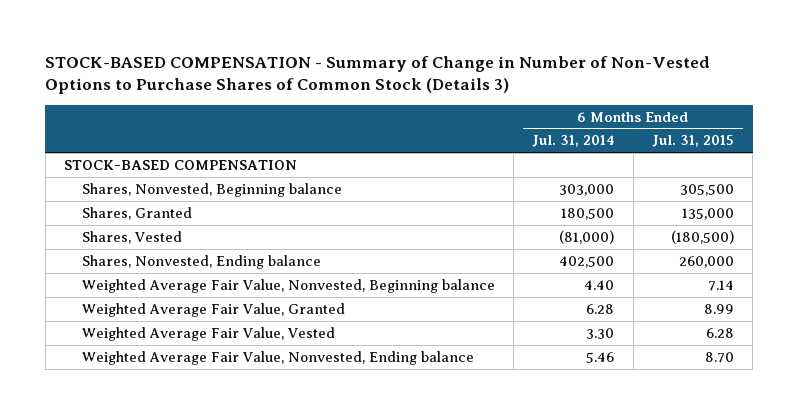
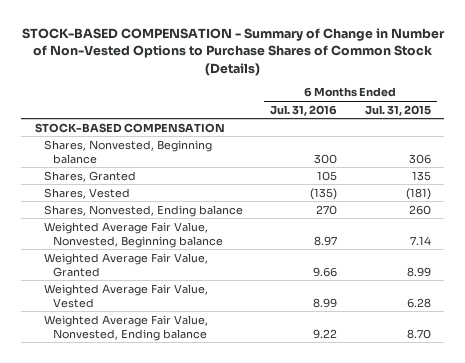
[45,55,711,95] STOCK-BASED COMPENSATION - Summary of Change in Number of Non-Vested Options to Purchase Shares of Common Stock (Details 3) -> [21,28,445,76] STOCK-BASED COMPENSATION - Summary of Change in Number of Non-Vested Options to Purchase Shares of Common Stock (Details)
[532,135,615,148] Jul. 31, 2014 -> none
none -> [270,104,338,116] Jul. 31, 2016
[679,183,734,196] 305,500 -> [408,153,431,164] 306
[681,207,734,220] 135,000 -> [411,170,431,181] 135
[670,229,734,244] (180,500) -> [405,187,431,200] (181)
[678,255,734,268] 260,000 -> [408,204,431,215] 260

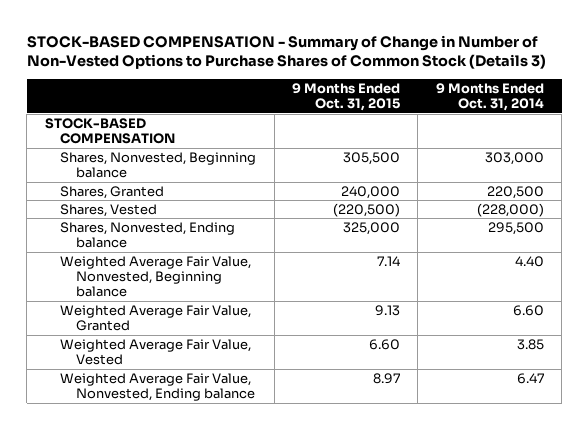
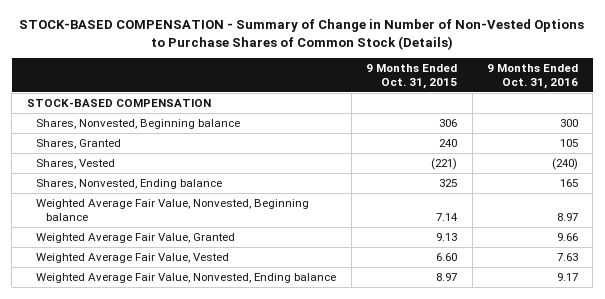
[26,34,546,70] STOCK-BASED COMPENSATION - Summary of Change in Number of Non-Vested Options to Purchase Shares of Common Stock (Details 3) -> [19,19,585,50] STOCK-BASED COMPENSATION - Summary of Change in Number of Non-Vested Options to Purchase Shares of Common Stock (Details)
[435,83,544,112] 9 Months Ended Oct. 31, 2014 -> none
none -> [487,64,579,89] 9 Months Ended Oct. 31, 2016
[342,151,400,165] 305,500 -> [439,119,458,128] 306
[340,185,400,199] 240,000 -> [439,139,458,148] 240
[332,202,400,217] (220,500) -> [431,158,458,171] (221)
[342,221,400,235] 325,000 -> [439,179,458,188] 325

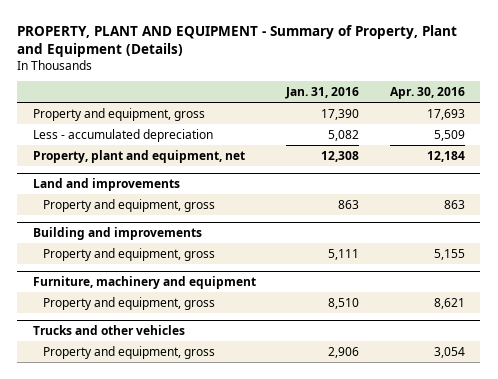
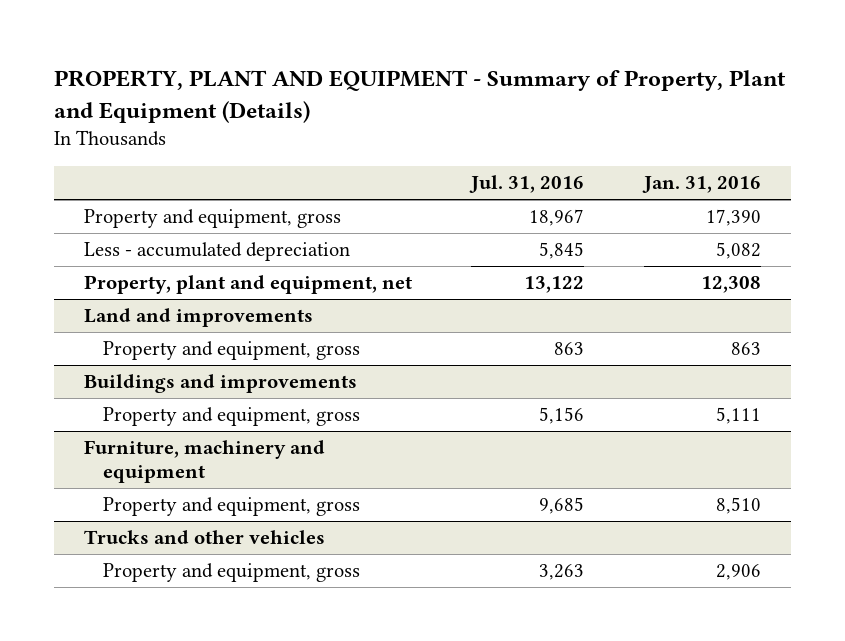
[390,87,466,100] Apr. 30, 2016 -> none
none -> [469,175,585,194] Jul. 31, 2016
[32,227,202,241] Building and improvements -> [83,374,357,394] Buildings and improvements

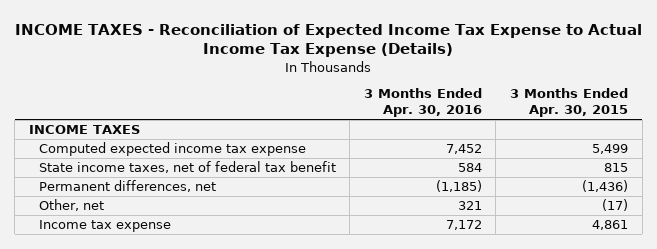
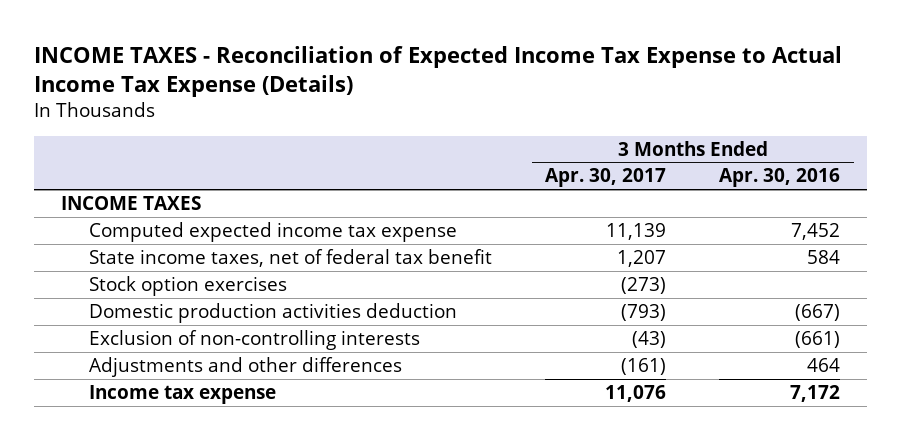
[509,88,628,118] 3 Months Ended Apr. 30, 2015 -> none
none -> [544,168,666,188] Apr. 30, 2017
[38,180,216,193] Permanent differences, net -> none
none -> [88,276,287,297] Stock option exercises
none -> [88,303,457,324] Domestic production activities deduction
none -> [88,330,420,351] Exclusion of non-controlling interests
[38,199,104,212] Other, net -> [88,357,402,378] Adjustments and other differences
[457,201,482,211] 321 -> [807,358,841,373] 464

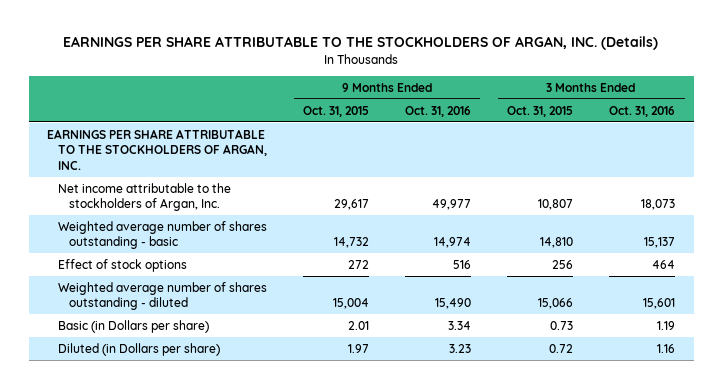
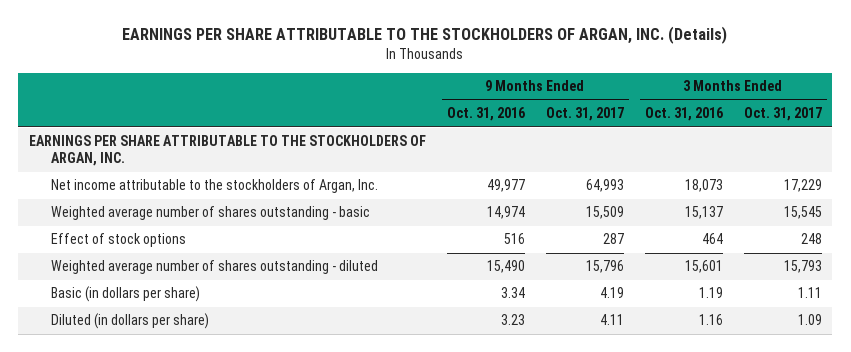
[303,105,370,117] Oct. 31, 2015 -> none
[507,105,574,117] Oct. 31, 2015 -> none
none -> [545,107,624,122] Oct. 31, 2017
none -> [743,107,822,122] Oct. 31, 2017
[57,319,209,333] Basic (in Dollars per share) -> [51,286,201,303] Basic (in dollars per share)
[57,342,220,356] Diluted (in Dollars per share) -> [51,313,210,330] Diluted (in dollars per share)

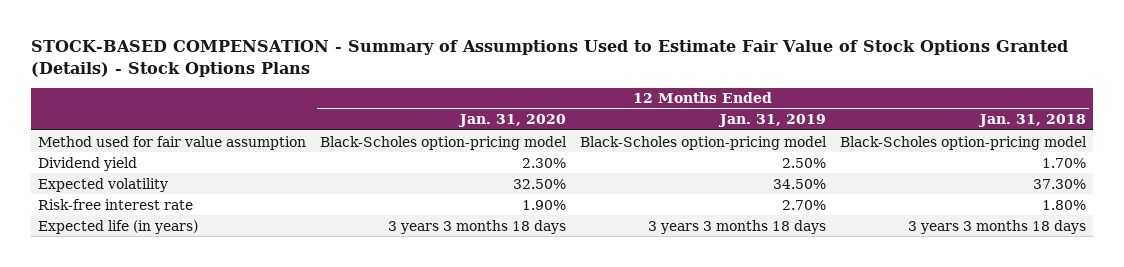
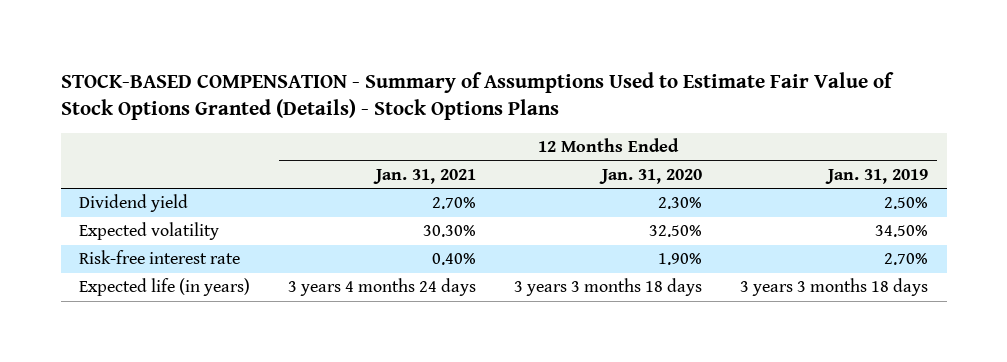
[977,114,1086,128] Jan. 31, 2018 -> none
none -> [373,168,477,184] Jan. 31, 2021
[38,135,307,150] Method used for fair value assumption -> none

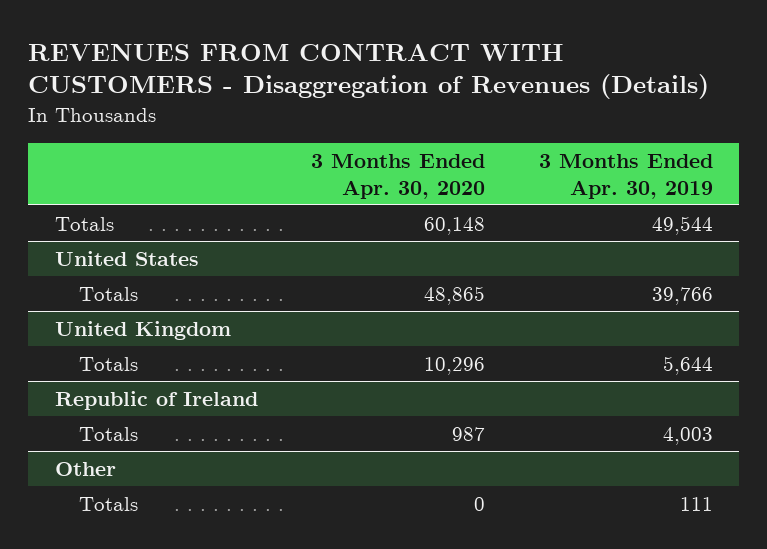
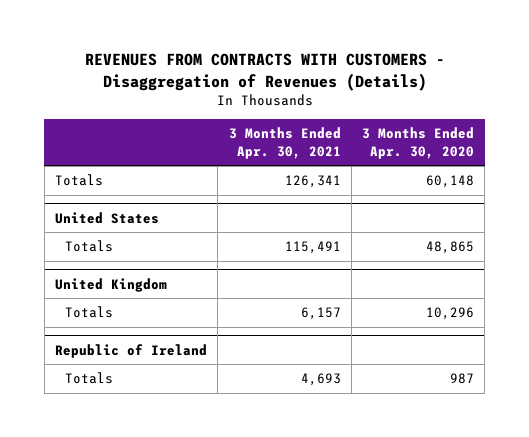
[27,43,709,100] REVENUES FROM CONTRACT WITH CUSTOMERS - Disaggregation of Revenues (Details) -> [84,53,445,91] REVENUES FROM CONTRACTS WITH CUSTOMERS - Disaggregation of Revenues (Details)
[538,153,713,199] 3 Months Ended Apr. 30, 2019 -> none
none -> [228,127,341,159] 3 Months Ended Apr. 30, 2021
[54,461,116,476] Other -> none
[79,496,139,511] Totals -> none

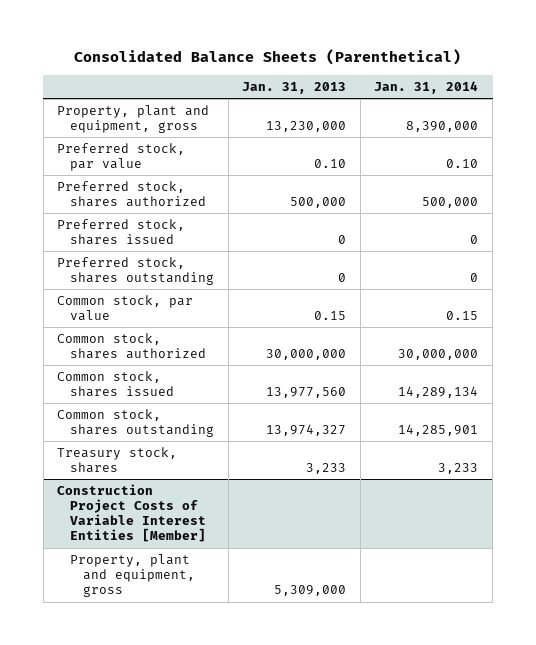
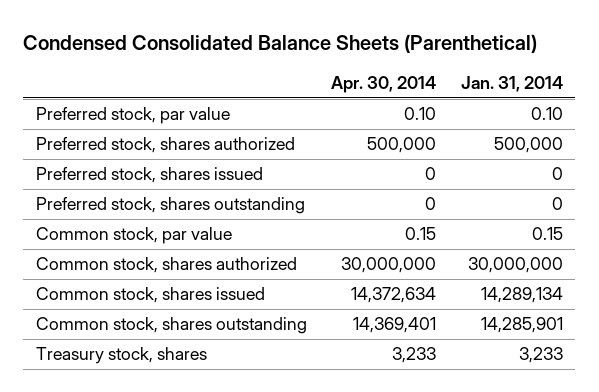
[73,49,461,66] Consolidated Balance Sheets (Parenthetical) -> [23,34,538,54] Condensed Consolidated Balance Sheets (Parenthetical)
[242,82,347,95] Jan. 31, 2013 -> none
none -> [331,76,437,94] Apr. 30, 2014
[57,105,210,134] Property, plant and equipment, gross -> none
[57,484,206,543] Construction Project Costs of Variable Interest Entities [Member] -> none
[69,554,195,598] Property, plant and equipment, gross -> none

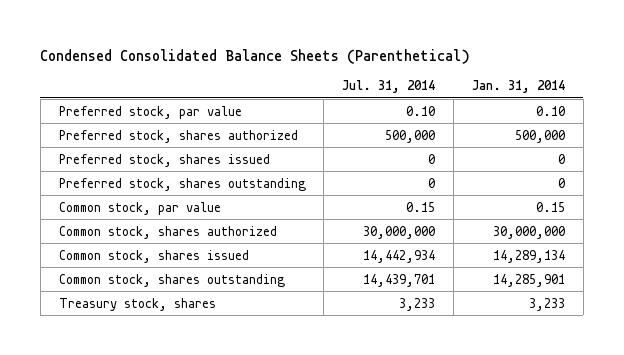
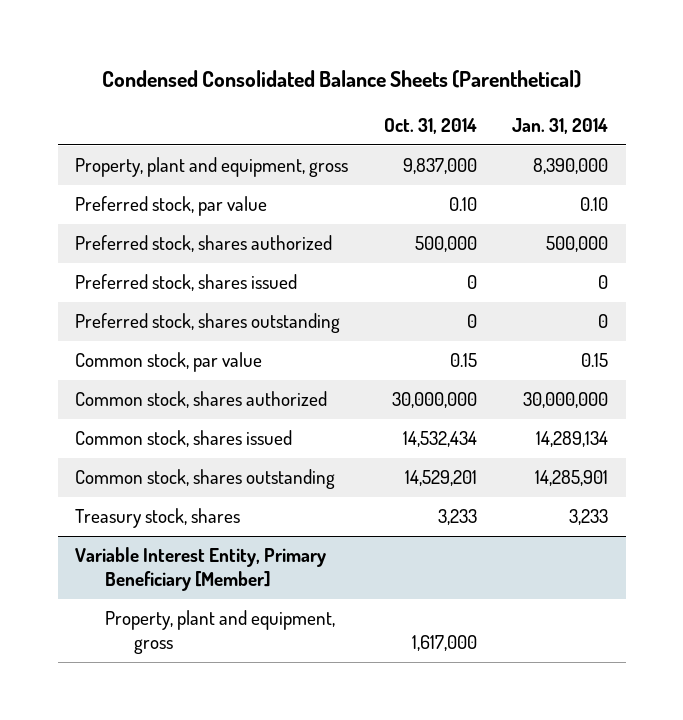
[342,80,436,94] Jul. 31, 2014 -> none
none -> [383,118,477,135] Oct. 31, 2014
none -> [75,157,349,178] Property, plant and equipment, gross
none -> [75,547,327,592] Variable Interest Entity, Primary Beneficiary [Member]
none -> [104,610,335,655] Property, plant and equipment, gross

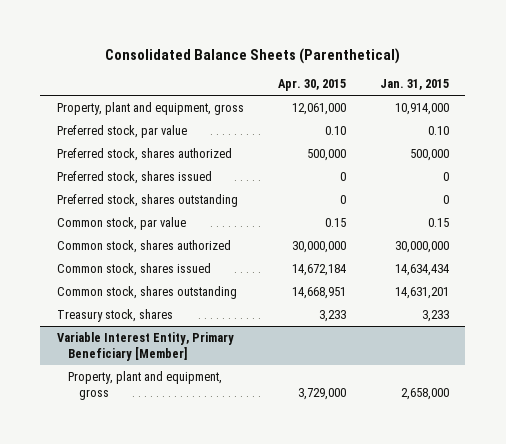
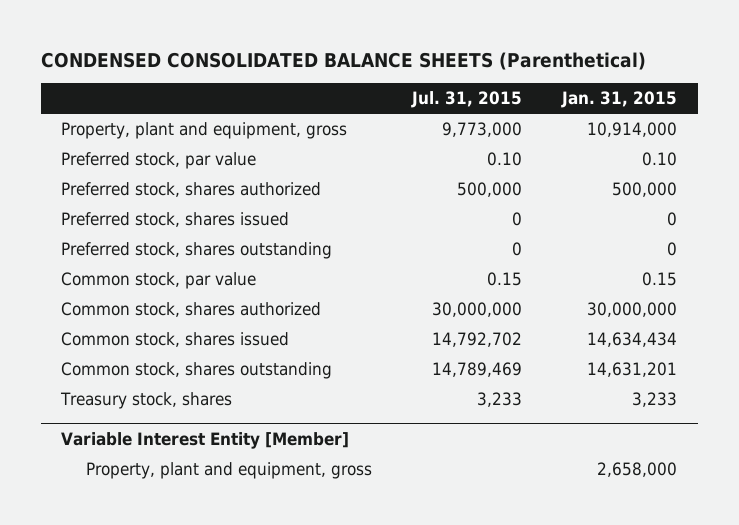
[104,47,400,64] Consolidated Balance Sheets (Parenthetical) -> [41,51,647,70] CONDENSED CONSOLIDATED BALANCE SHEETS (Parenthetical)
[277,79,346,92] Apr. 30, 2015 -> none
none -> [411,91,523,109] Jul. 31, 2015
[57,331,235,362] Variable Interest Entity, Primary Beneficiary [Member] -> [61,431,350,449] Variable Interest Entity [Member]

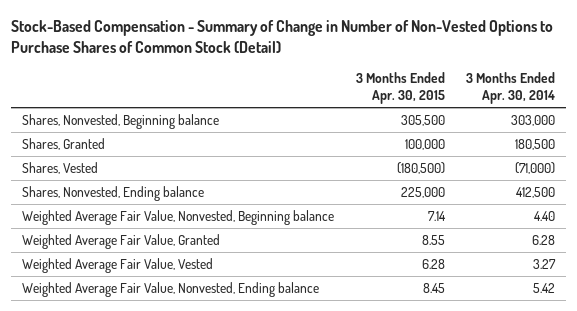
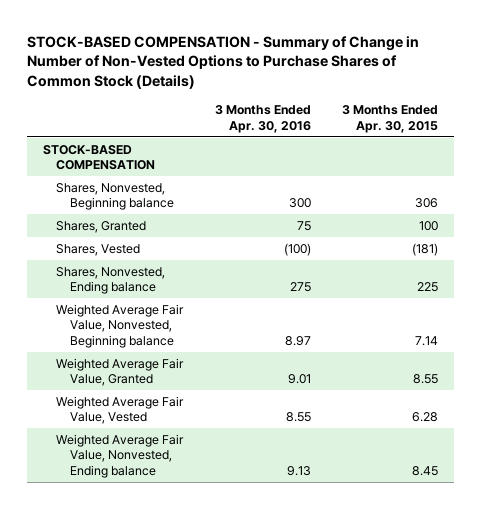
[11,19,554,53] Stock-Based Compensation - Summary of Change in Number of Non-Vested Options to Purchase Shares of Common Stock (Detail) -> [26,35,419,89] STOCK-BASED COMPENSATION - Summary of Change in Number of Non-Vested Options to Purchase Shares of Common Stock (Details)
[466,71,556,105] 3 Months Ended Apr. 30, 2014 -> none
none -> [214,105,311,133] 3 Months Ended Apr. 30, 2016
none -> [42,144,156,171] STOCK-BASED COMPENSATION
[400,114,445,126] 305,500 -> [415,198,439,209] 306
[404,138,445,150] 100,000 -> [419,220,439,231] 100
[396,161,445,174] (180,500) -> [412,242,439,256] (181)
[400,186,445,198] 225,000 -> [417,282,439,293] 225

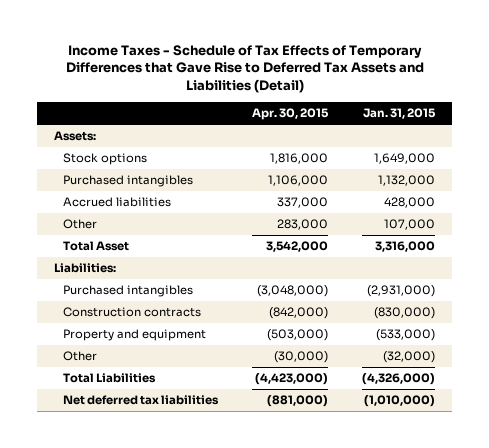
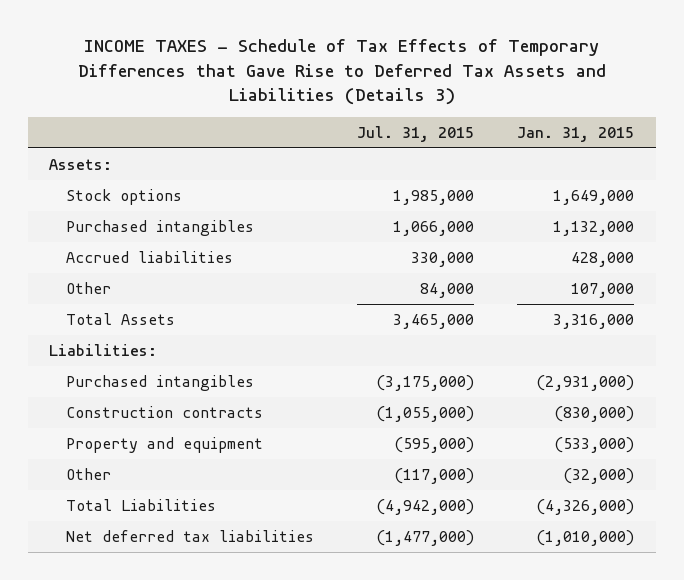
[65,44,424,94] Income Taxes - Schedule of Tax Effects of Temporary Differences that Gave Rise to Deferred Tax Assets and Liabilities (Detail) -> [77,39,606,106] INCOME TAXES - Schedule of Tax Effects of Temporary Differences that Gave Rise to Deferred Tax Assets and Liabilities (Details 3)
[252,108,330,121] Apr. 30, 2015 -> none
none -> [357,125,475,142] Jul. 31, 2015
[63,241,130,252] Total Asset -> [66,312,176,325] Total Assets

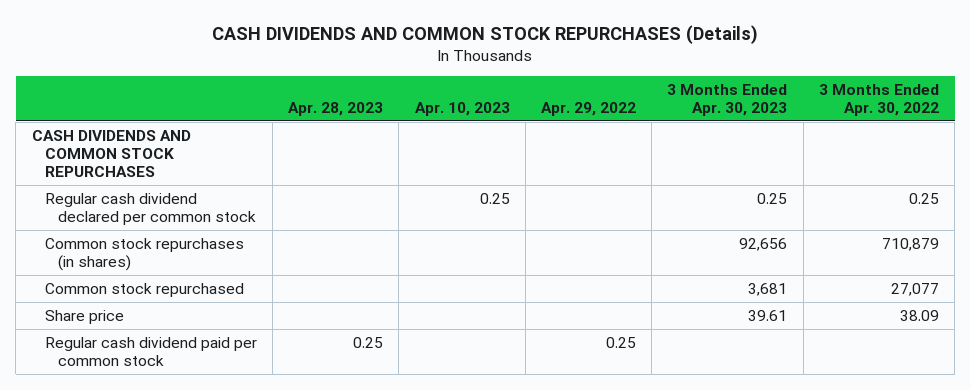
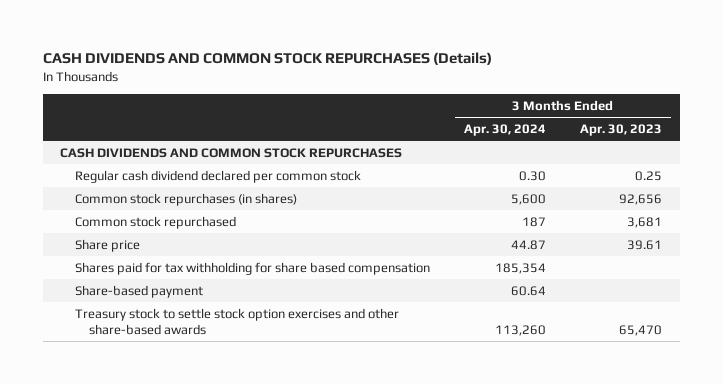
[288,101,384,116] Apr. 28, 2023 -> none
[414,101,510,116] Apr. 10, 2023 -> none
[540,101,636,116] Apr. 29, 2022 -> none
[818,84,939,116] 3 Months Ended Apr. 30, 2022 -> none
none -> [463,124,546,137] Apr. 30, 2024
[44,336,257,366] Regular cash dividend paid per common stock -> none
none -> [74,261,430,275] Shares paid for tax withholding for share based compensation
none -> [74,284,203,298] Share-based payment
none -> [74,307,399,335] Treasury stock to settle stock option exercises and other share-based awards

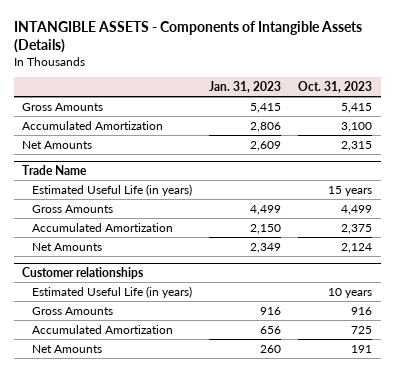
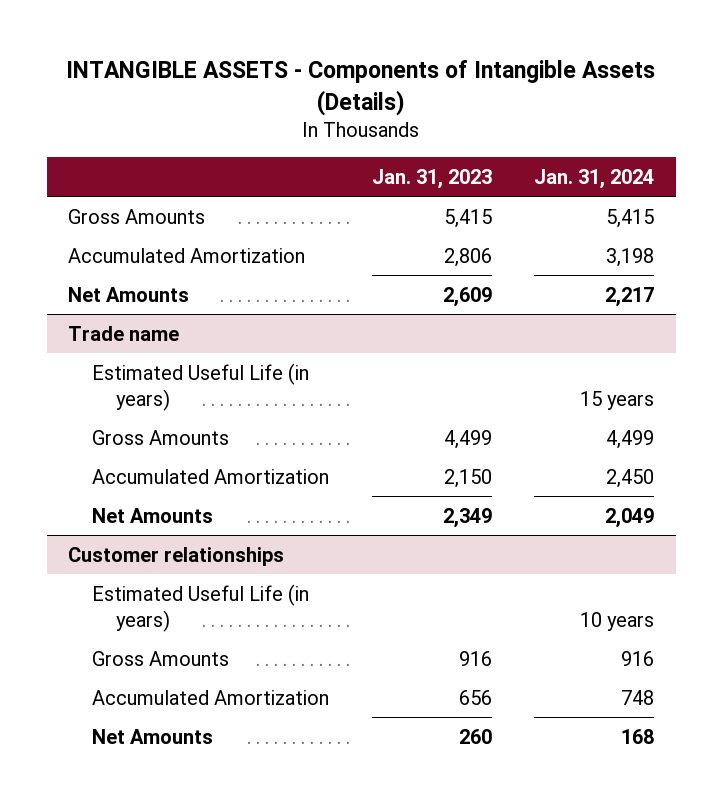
[298,80,373,93] Oct. 31, 2023 -> none
none -> [534,168,655,189] Jan. 31, 2024
[22,165,88,176] Trade Name -> [68,325,180,341] Trade name

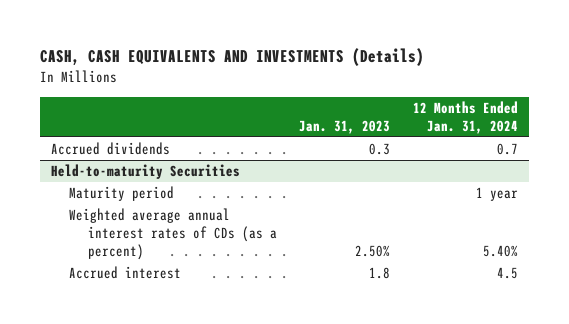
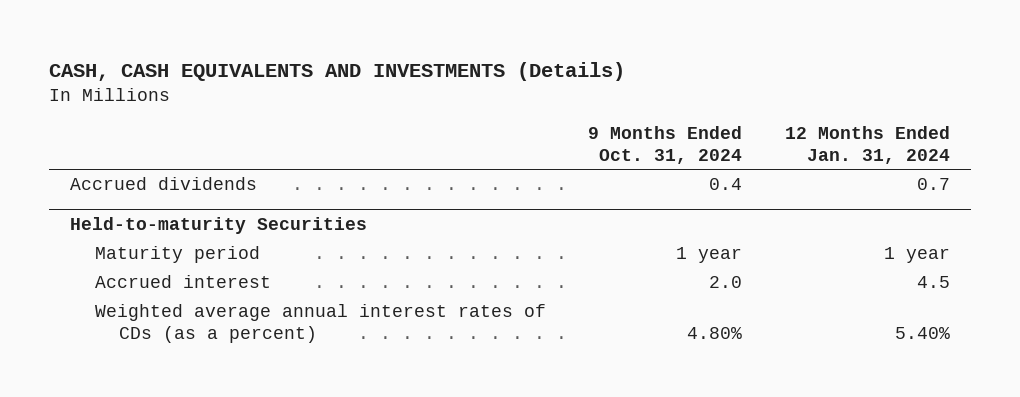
[299,119,391,134] Jan. 31, 2023 -> none
none -> [588,125,743,164] 9 Months Ended Oct. 31, 2024
[69,208,277,261] Weighted average annual interest rates of CDs (as a percent) -> [94,304,546,344] Weighted average annual interest rates of CDs (as a percent)

